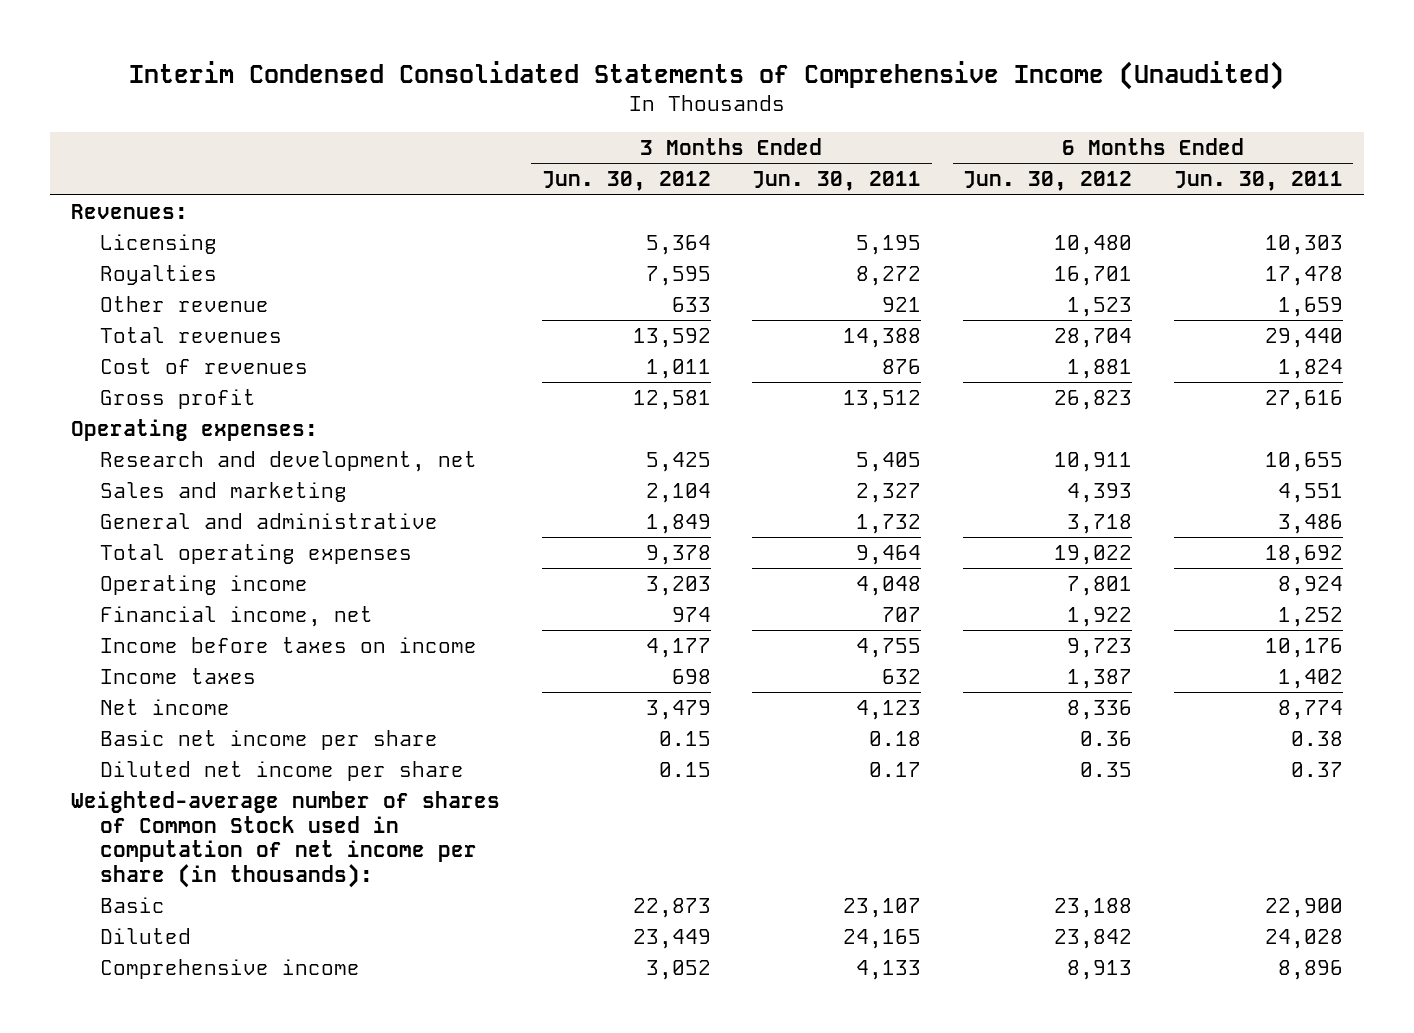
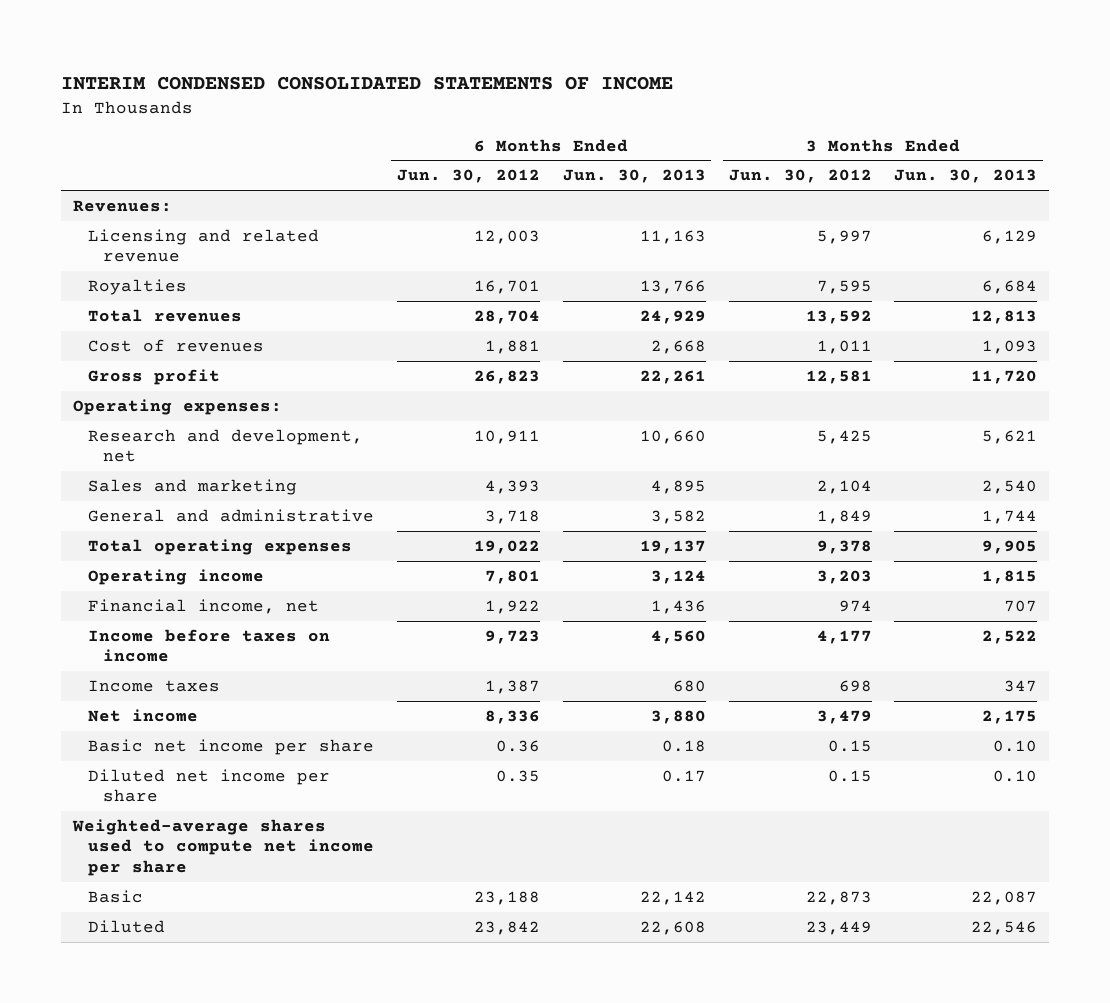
[128,60,1284,90] Interim Condensed Consolidated Statements of Comprehensive Income (Unaudited) -> [61,75,674,90] INTERIM CONDENSED CONSOLIDATED STATEMENTS OF INCOME
[752,171,922,192] Jun. 30, 2011 -> none
[1173,171,1343,192] Jun. 30, 2011 -> none
none -> [562,169,706,184] Jun. 30, 2013
none -> [894,169,1038,184] Jun. 30, 2013
[99,233,217,254] Licensing -> none
none -> [87,229,319,263] Licensing and related revenue
[99,295,269,312] Other revenue -> none
[70,790,500,889] Weighted-average number of shares of Common Stock used in computation of net income per share (in thousands): -> [71,819,374,876] Weighted-average shares used to compute net income per share
[99,958,360,979] Comprehensive income -> none

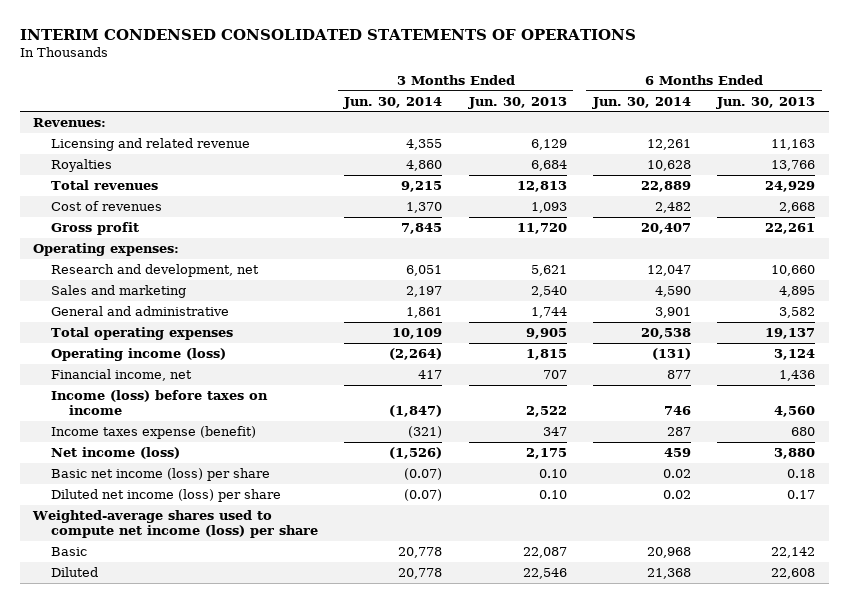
[61,75,674,90] INTERIM CONDENSED CONSOLIDATED STATEMENTS OF INCOME -> [19,28,636,40] INTERIM CONDENSED CONSOLIDATED STATEMENTS OF OPERATIONS
[396,169,540,184] Jun. 30, 2012 -> none
[728,169,872,184] Jun. 30, 2012 -> none
none -> [343,96,443,109] Jun. 30, 2014
none -> [592,96,692,109] Jun. 30, 2014
[87,569,264,586] Operating income -> [51,347,227,361] Operating income (loss)
[87,629,330,663] Income before taxes on income -> [51,389,269,416] Income (loss) before taxes on income
[87,680,220,693] Income taxes -> [51,425,257,439] Income taxes expense (benefit)
[87,709,198,723] Net income -> [51,446,181,459] Net income (loss)
[87,739,374,756] Basic net income per share -> [51,467,271,481] Basic net income (loss) per share
[87,769,330,803] Diluted net income per share -> [51,488,282,502] Diluted net income (loss) per share
[71,819,374,876] Weighted-average shares used to compute net income per share -> [32,509,319,539] Weighted-average shares used to compute net income (loss) per share

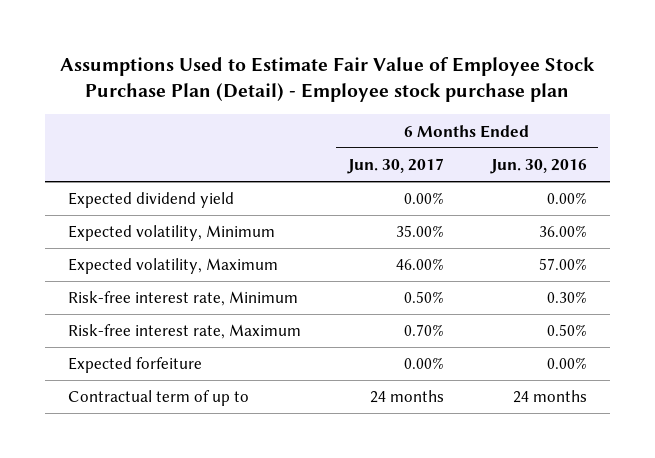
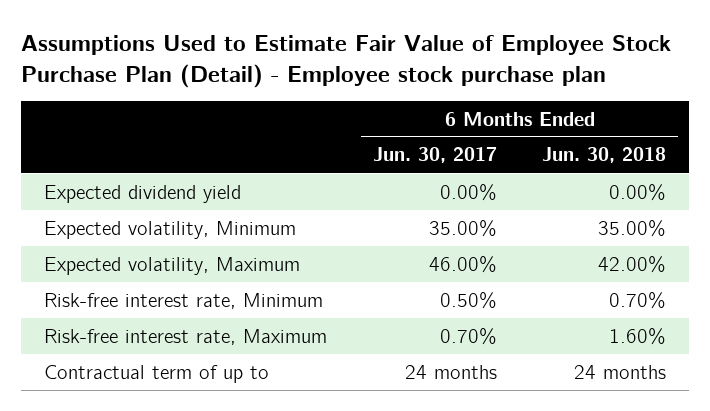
[489,158,587,174] Jun. 30, 2016 -> none
none -> [542,147,667,164] Jun. 30, 2018
[68,357,203,374] Expected forfeiture -> none

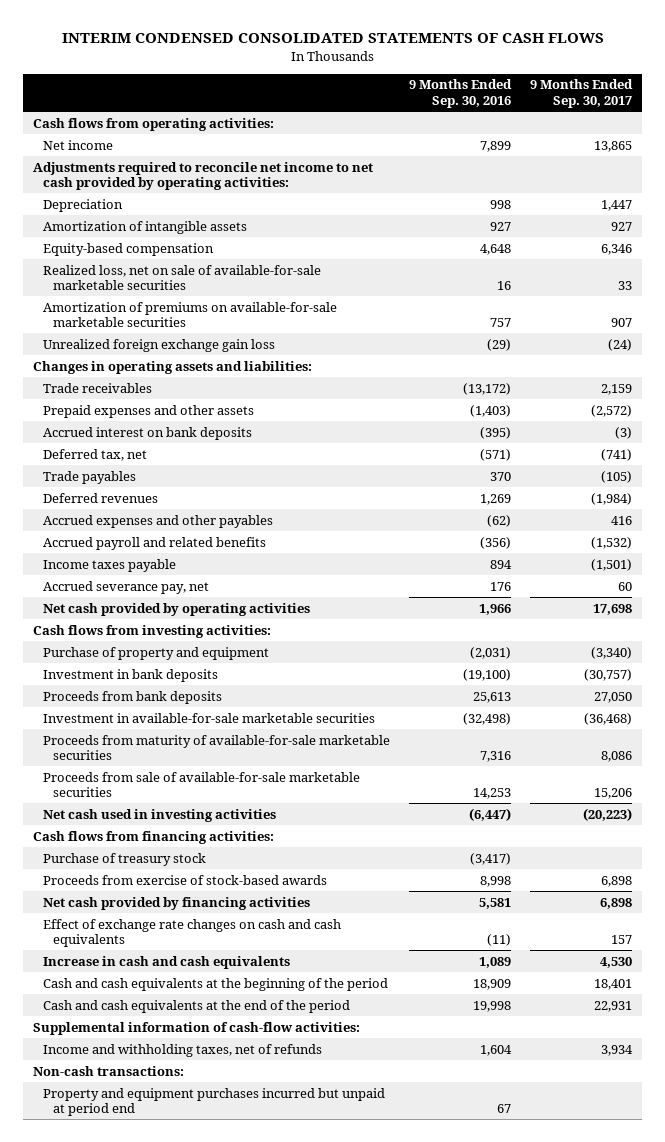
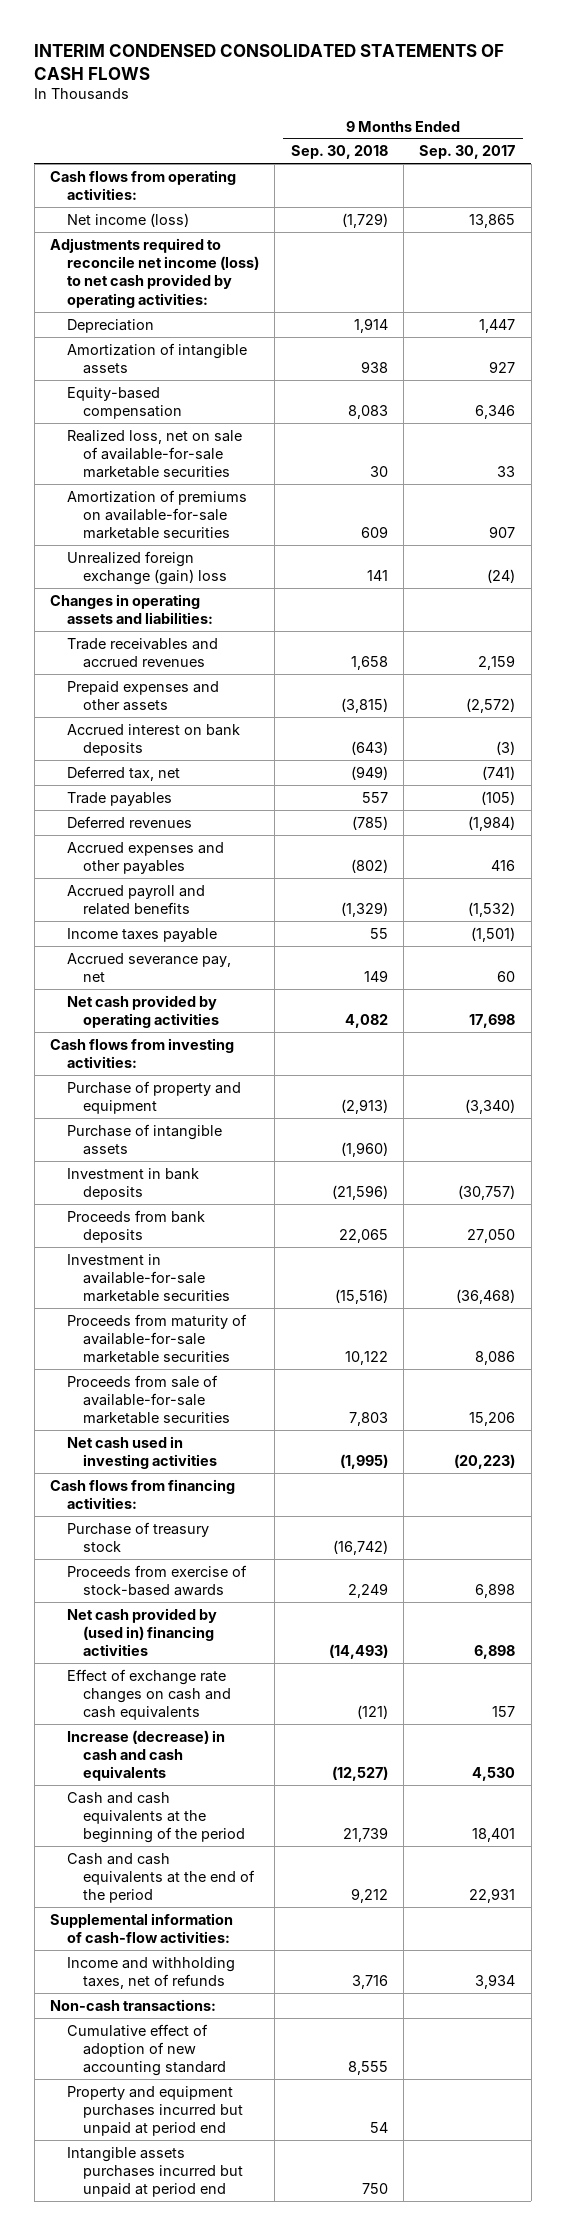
[409,79,513,108] 9 Months Ended Sep. 30, 2016 -> none
none -> [290,145,388,160] Sep. 30, 2018
[42,139,113,150] Net income -> [66,212,189,227] Net income (loss)
[32,161,373,191] Adjustments required to reconcile net income to net cash provided by operating activities: -> [49,237,259,308] Adjustments required to reconcile net income (loss) to net cash provided by operating activities:
[42,338,275,352] Unrealized foreign exchange gain loss -> [66,550,228,586] Unrealized foreign exchange (gain) loss
[42,382,152,393] Trade receivables -> [66,637,218,669] Trade receivables and accrued revenues
none -> [66,1123,222,1156] Purchase of intangible assets
[42,896,310,910] Net cash provided by financing activities -> [66,1607,217,1657] Net cash provided by (used in) financing activities
[42,955,290,969] Increase in cash and cash equivalents -> [66,1729,225,1782] Increase (decrease) in cash and cash equivalents
none -> [66,2023,227,2077] Cumulative effect of adoption of new accounting standard
none -> [66,2146,244,2198] Intangible assets purchases incurred but unpaid at period end

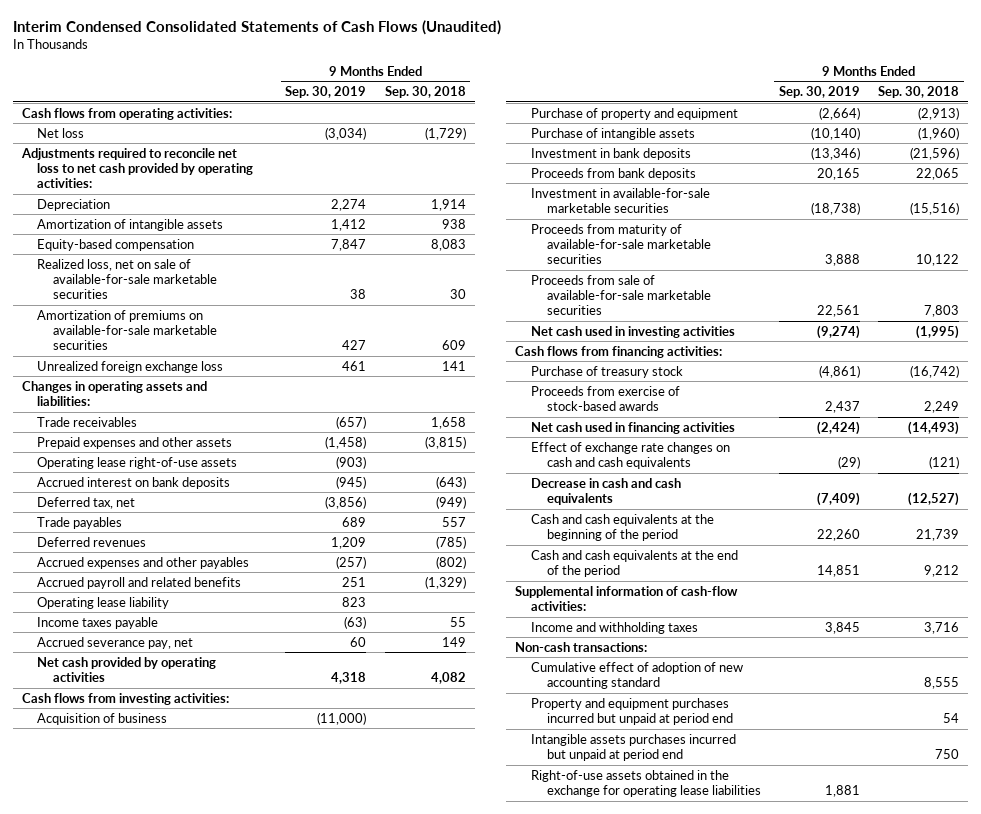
[34,43,505,80] INTERIM CONDENSED CONSOLIDATED STATEMENTS OF CASH FLOWS -> [12,20,501,36] Interim Condensed Consolidated Statements of Cash Flows (Unaudited)
[419,145,516,160] Sep. 30, 2017 -> none
none -> [285,86,367,99] Sep. 30, 2019
[66,212,189,227] Net income (loss) -> [37,127,85,138] Net loss
[49,237,259,308] Adjustments required to reconcile net income (loss) to net cash provided by operating activities: -> [20,147,254,189] Adjustments required to reconcile net loss to net cash provided by operating activities:
[66,550,228,586] Unrealized foreign exchange (gain) loss -> [37,360,224,373] Unrealized foreign exchange loss
[66,637,218,669] Trade receivables and accrued revenues -> [37,416,138,427] Trade receivables
none -> [37,456,238,469] Operating lease right-of-use assets
none -> [37,596,170,609] Operating lease liability
none -> [37,712,168,725] Acquisition of business
[66,1607,217,1657] Net cash provided by (used in) financing activities -> [530,421,735,434] Net cash used in financing activities
[66,1729,225,1782] Increase (decrease) in cash and cash equivalents -> [530,477,681,505] Decrease in cash and cash equivalents
[66,1956,235,1990] Income and withholding taxes, net of refunds -> [530,621,698,634] Income and withholding taxes
none -> [530,769,761,797] Right-of-use assets obtained in the exchange for operating lease liabilities

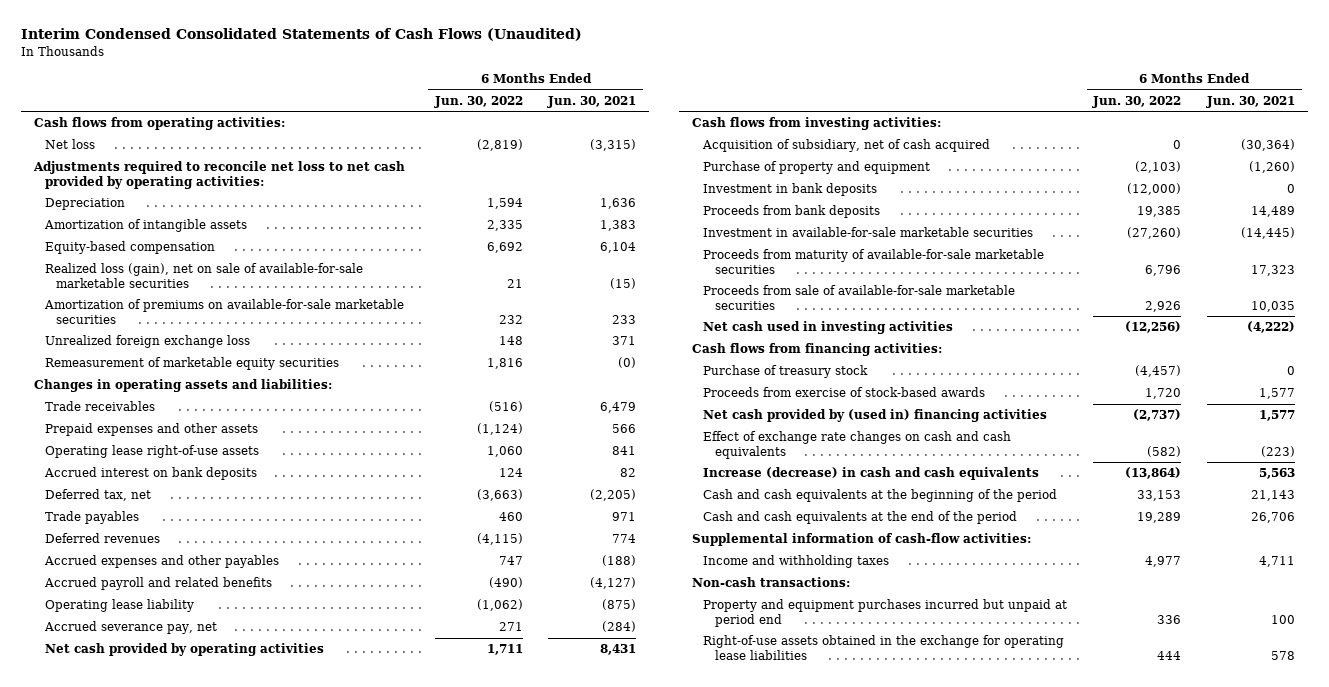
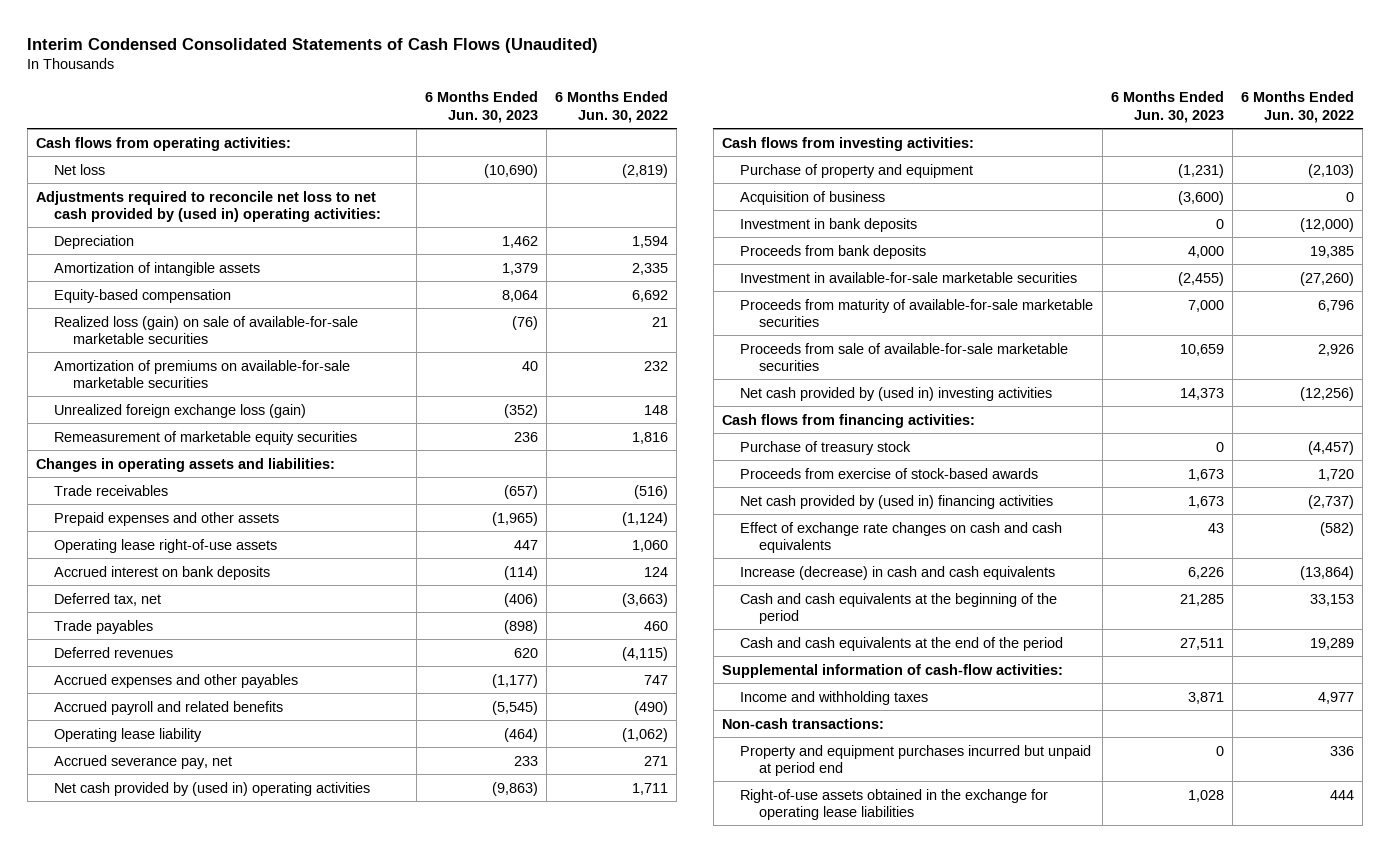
[547,95,637,108] Jun. 30, 2021 -> none
none -> [424,91,538,123] 6 Months Ended Jun. 30, 2023
[32,161,405,189] Adjustments required to reconcile net loss to net cash provided by operating activities: -> [35,190,382,222] Adjustments required to reconcile net loss to net cash provided by (used in) operating activities:
[44,263,363,288] Realized loss (gain), net on sale of available-for-sale marketable securities -> [54,315,359,344] Realized loss (gain) on sale of available-for-sale marketable securities
[44,335,250,349] Unrealized foreign exchange loss -> [54,403,307,418] Unrealized foreign exchange loss (gain)
[44,643,324,657] Net cash provided by operating activities -> [54,781,371,796] Net cash provided by (used in) operating activities
[702,139,991,153] Acquisition of subsidiary, net of cash acquired -> none
none -> [740,190,886,205] Acquisition of business
[703,321,954,335] Net cash used in investing activities -> [740,386,1053,401] Net cash provided by (used in) investing activities

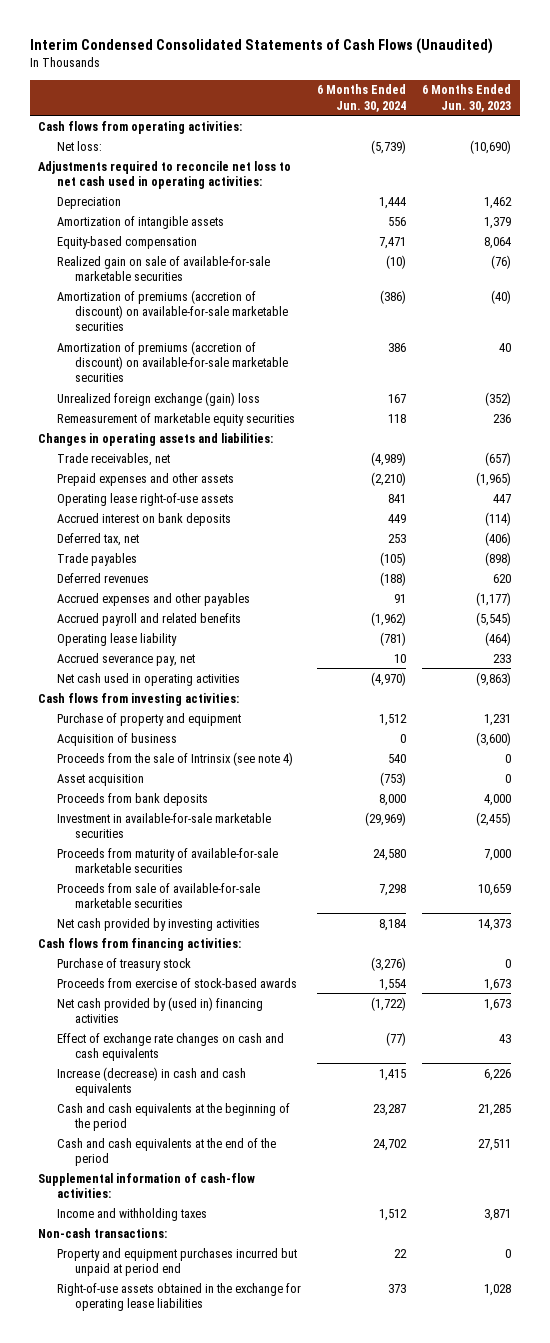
[555,91,669,123] 6 Months Ended Jun. 30, 2022 -> none
none -> [317,84,407,112] 6 Months Ended Jun. 30, 2024
[54,163,106,175] Net loss -> [56,140,102,151] Net loss:
[35,190,382,222] Adjustments required to reconcile net loss to net cash provided by (used in) operating activities: -> [38,160,292,189] Adjustments required to reconcile net loss to net cash used in operating activities:
[54,315,359,344] Realized loss (gain) on sale of available-for-sale marketable securities -> [56,255,270,281] Realized gain on sale of available-for-sale marketable securities
[54,359,351,388] Amortization of premiums on available-for-sale marketable securities -> [56,289,289,332] Amortization of premiums (accretion of discount) on available-for-sale marketable securities
[521,360,538,371] 40 -> [491,289,512,304] (40)
none -> [56,340,289,383] Amortization of premiums (accretion of discount) on available-for-sale marketable securities
[54,403,307,418] Unrealized foreign exchange loss (gain) -> [56,391,260,406] Unrealized foreign exchange (gain) loss
[54,484,169,496] Trade receivables -> [56,452,170,466] Trade receivables, net
[54,781,371,796] Net cash provided by (used in) operating activities -> [56,672,240,686] Net cash used in operating activities
[1177,163,1224,178] (1,231) -> [484,713,512,726] 1,231
[740,217,918,232] Investment in bank deposits -> none
none -> [56,751,293,766] Proceeds from the sale of Intrinsix (see note 4)
none -> [56,773,144,786] Asset acquisition
[740,386,1053,401] Net cash provided by (used in) investing activities -> [56,917,260,931] Net cash provided by investing activities

